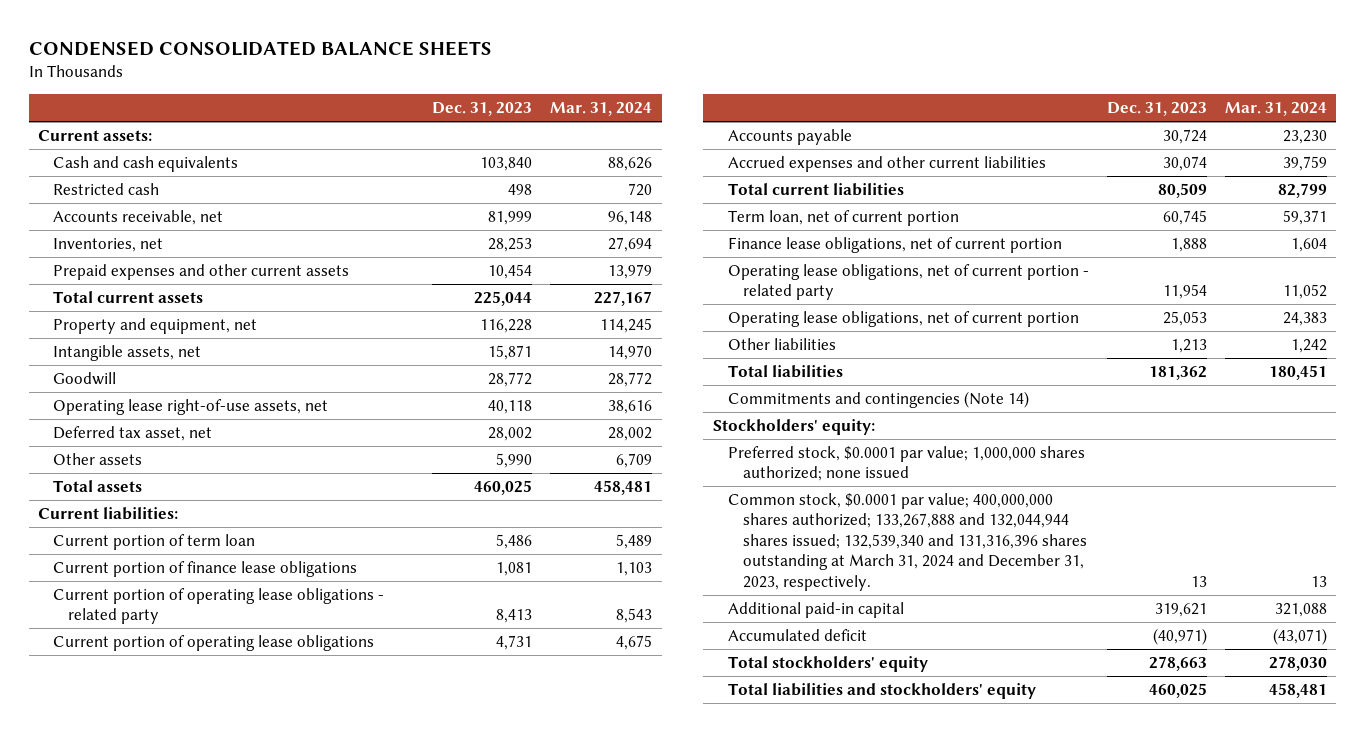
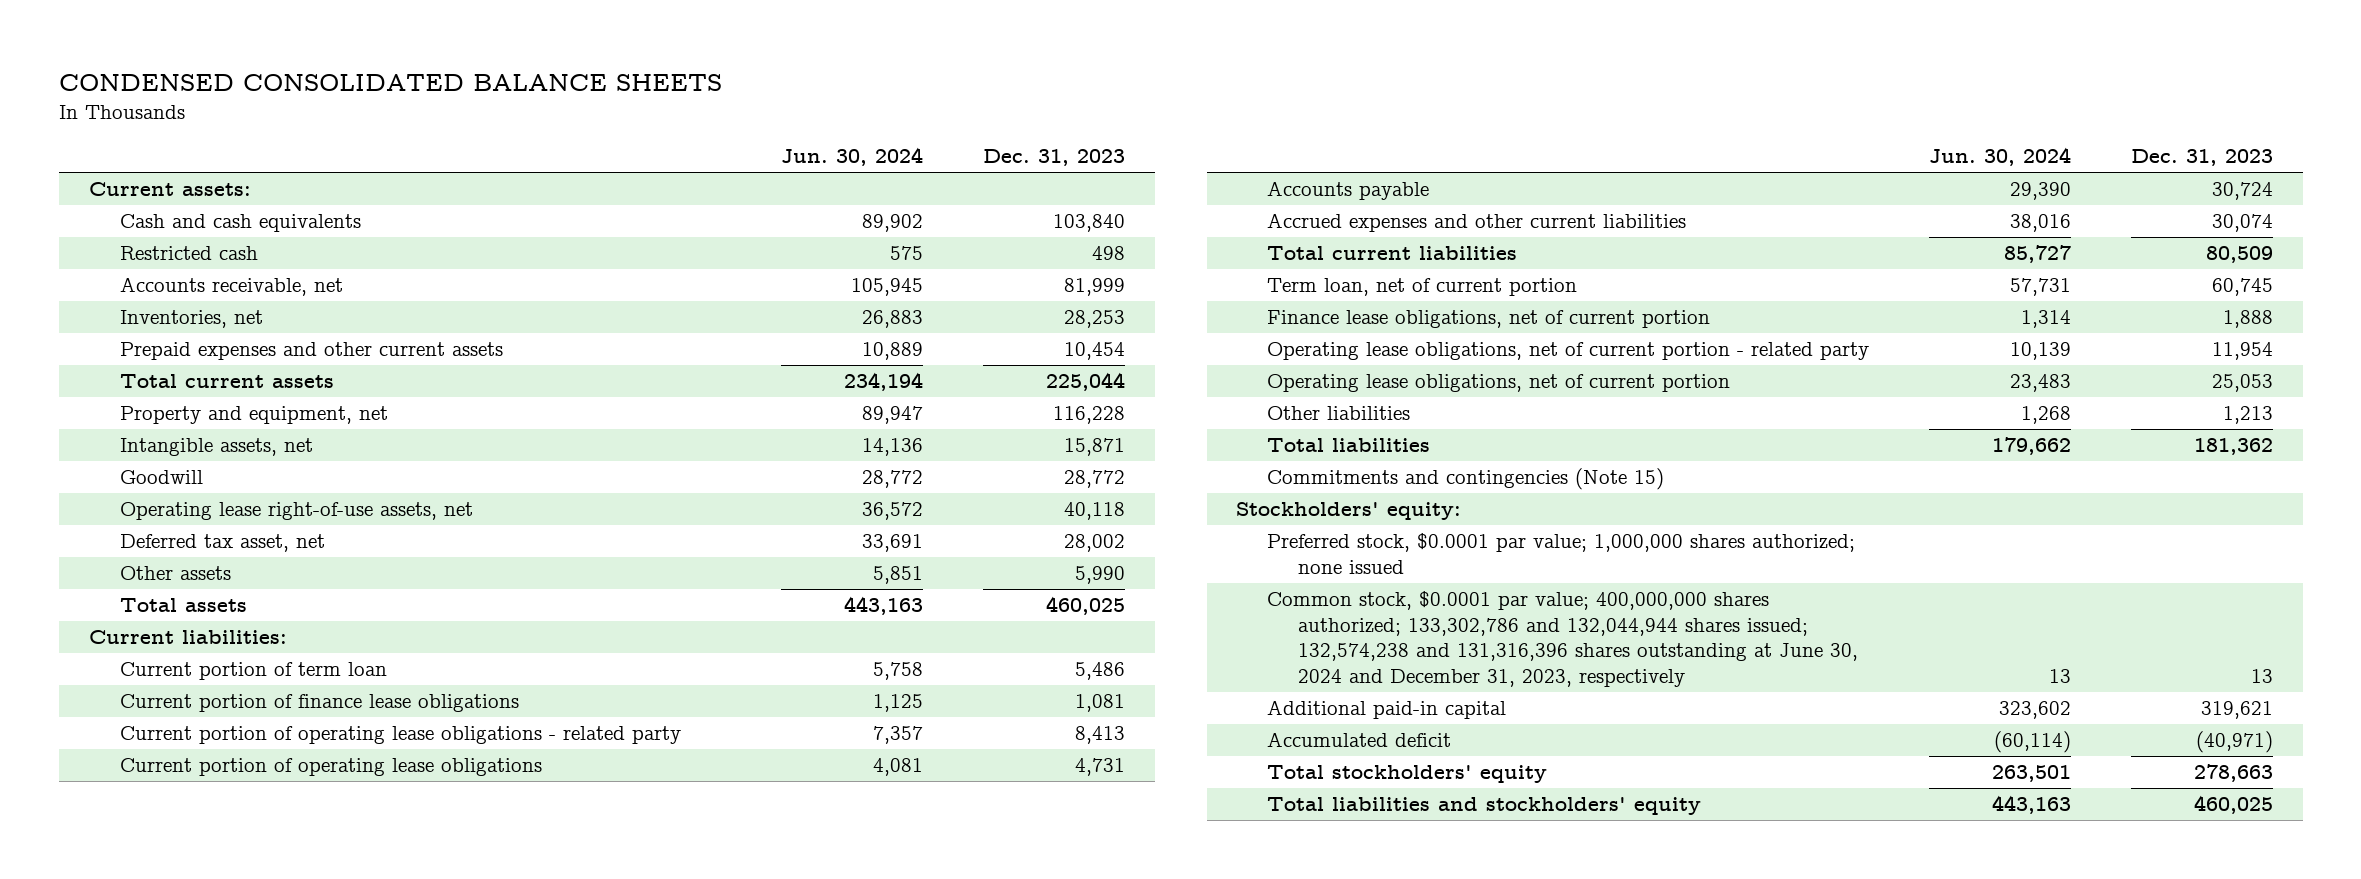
[550,101,653,116] Mar. 31, 2024 -> none
none -> [781,147,924,167] Jun. 30, 2024
[727,390,1029,408] Commitments and contingencies (Note 14) -> [1267,468,1665,491] Commitments and contingencies (Note 15)
[727,492,1087,591] Common stock, $0.0001 par value; 400,000,000 shares authorized; 133,267,888 and 132,044,944 shares issued; 132,539,340 and 131,316,396 shares outstanding at March 31, 2024 and December 31, 2023, respectively. -> [1267,591,1859,687] Common stock, $0.0001 par value; 400,000,000 shares authorized; 133,302,786 and 132,044,944 shares issued; 132,574,238 and 131,316,396 shares outstanding at June 30, 2024 and December 31, 2023, respectively

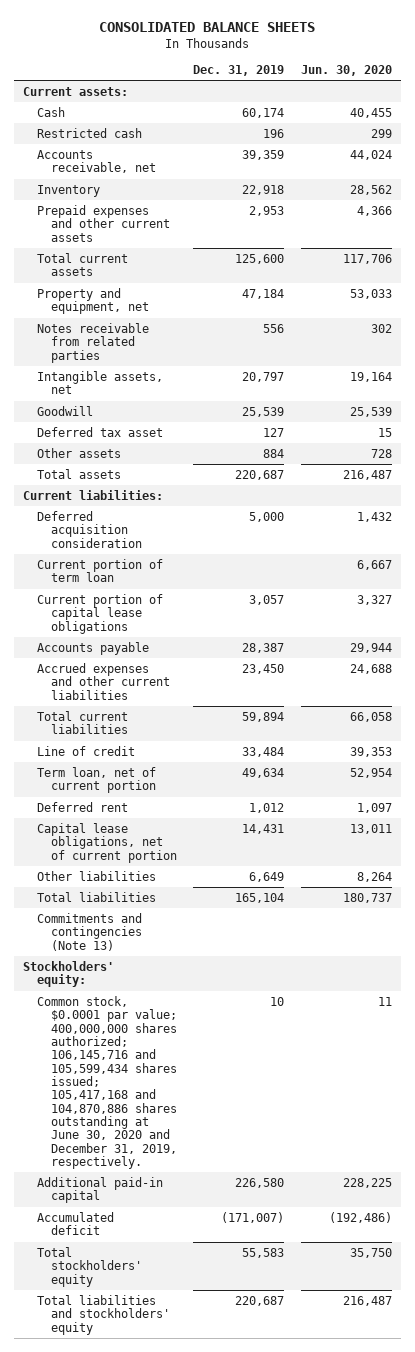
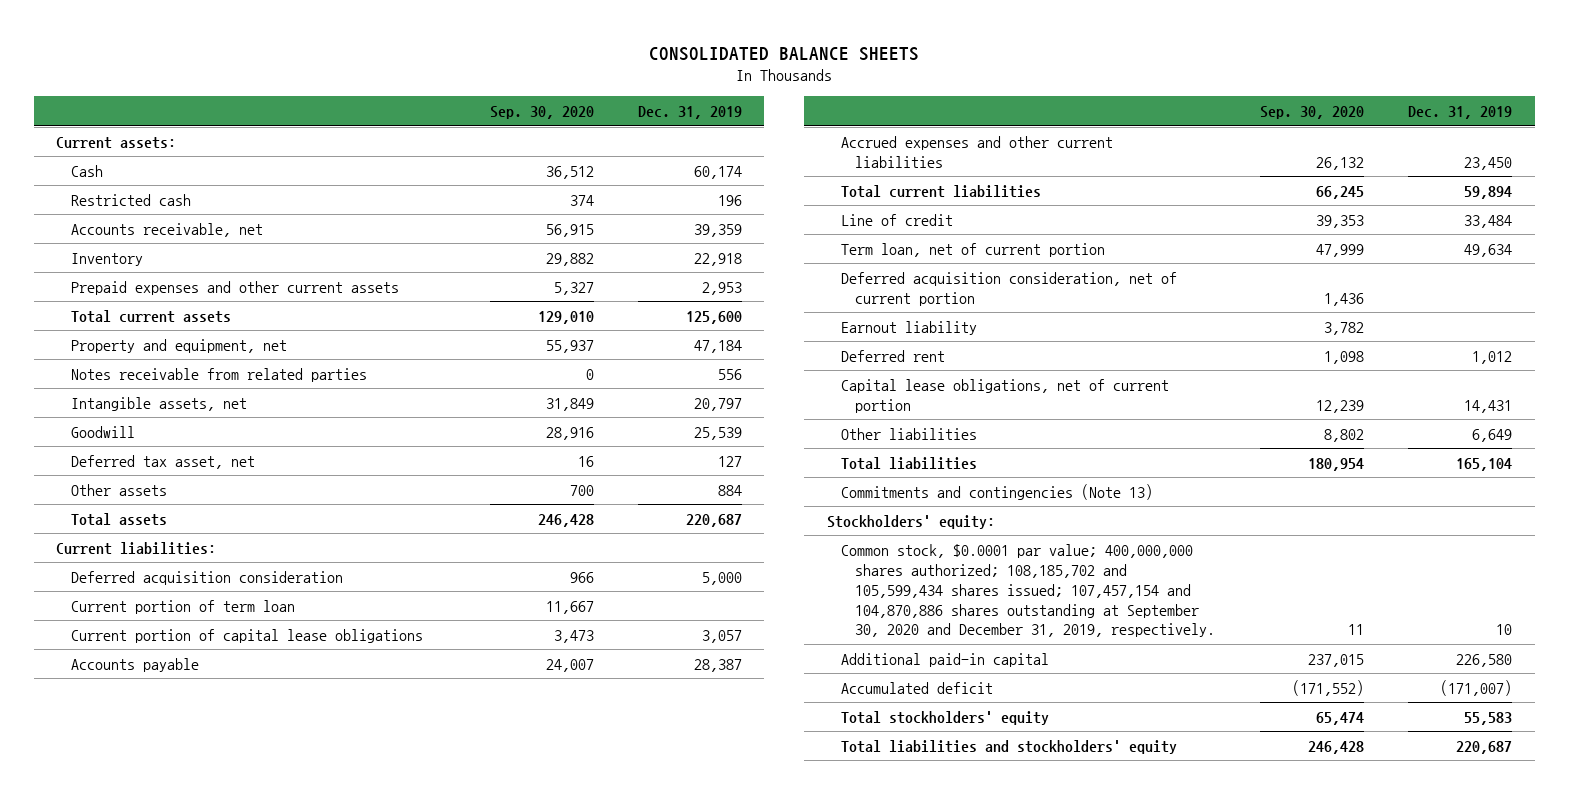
[301,64,393,76] Jun. 30, 2020 -> none
none -> [489,106,594,120] Sep. 30, 2020
[36,426,163,437] Deferred tax asset -> [70,454,255,469] Deferred tax asset, net
none -> [840,271,1177,306] Deferred acquisition consideration, net of current portion
none -> [840,320,977,335] Earnout liability
[36,995,177,1169] Common stock, $0.0001 par value; 400,000,000 shares authorized; 106,145,716 and 105,599,434 shares issued; 105,417,168 and 104,870,886 shares outstanding at June 30, 2020 and December 31, 2019, respectively. -> [840,543,1216,638] Common stock, $0.0001 par value; 400,000,000 shares authorized; 108,185,702 and 105,599,434 shares issued; 107,457,154 and 104,870,886 shares outstanding at September 30, 2020 and December 31, 2019, respectively.

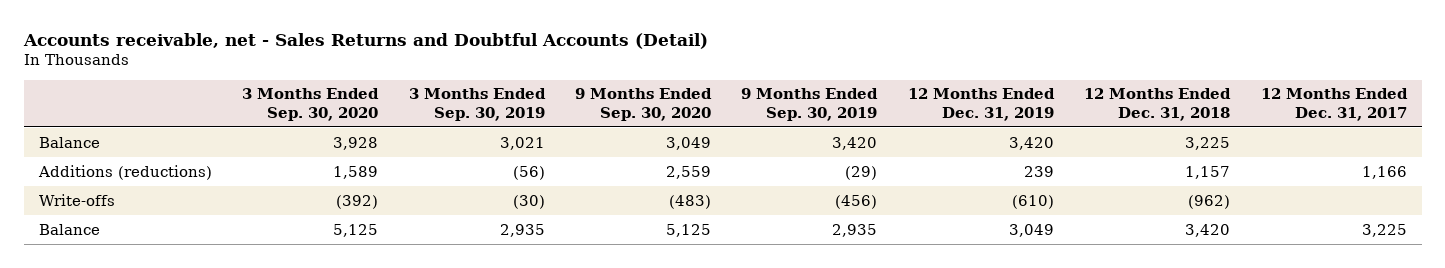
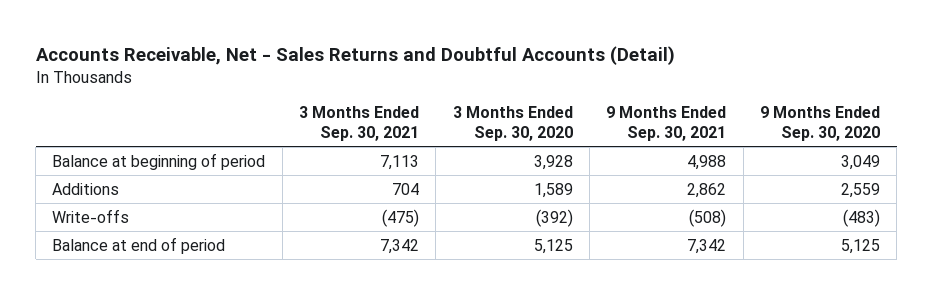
[22,33,708,50] Accounts receivable, net - Sales Returns and Doubtful Accounts (Detail) -> [35,45,675,65] Accounts Receivable, Net - Sales Returns and Doubtful Accounts (Detail)
[408,88,546,121] 3 Months Ended Sep. 30, 2019 -> none
[741,88,879,121] 9 Months Ended Sep. 30, 2019 -> none
[907,88,1055,121] 12 Months Ended Dec. 31, 2019 -> none
[1084,88,1232,121] 12 Months Ended Dec. 31, 2018 -> none
[1260,88,1408,121] 12 Months Ended Dec. 31, 2017 -> none
none -> [299,106,420,142] 3 Months Ended Sep. 30, 2021
none -> [606,106,727,142] 9 Months Ended Sep. 30, 2021
[38,136,100,148] Balance -> [52,152,266,170] Balance at beginning of period
[37,164,212,180] Additions (reductions) -> [52,182,120,195] Additions
[38,223,100,235] Balance -> [52,236,226,254] Balance at end of period

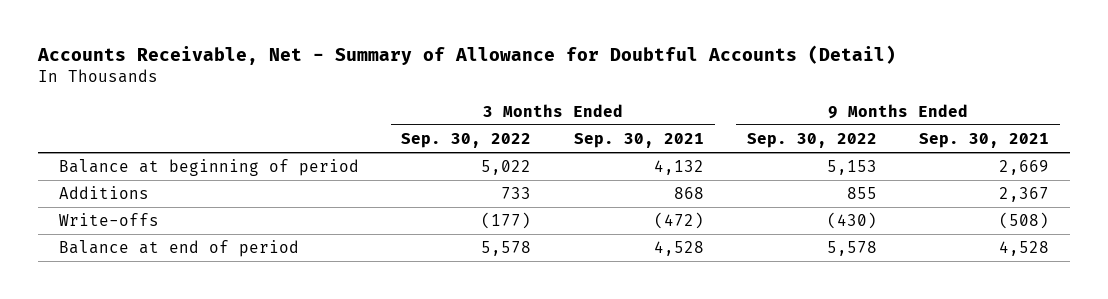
[35,45,675,65] Accounts Receivable, Net - Sales Returns and Doubtful Accounts (Detail) -> [36,45,896,66] Accounts Receivable, Net - Summary of Allowance for Doubtful Accounts (Detail)
[452,106,573,142] 3 Months Ended Sep. 30, 2020 -> none
[760,106,881,142] 9 Months Ended Sep. 30, 2020 -> none
none -> [401,132,532,148] Sep. 30, 2022
none -> [746,132,877,148] Sep. 30, 2022
[380,154,420,170] 7,113 -> [654,160,705,176] 4,132
[687,154,727,170] 4,988 -> [999,160,1050,176] 2,669
[392,182,420,195] 704 -> [674,187,705,200] 868
[687,182,727,198] 2,862 -> [999,187,1050,203] 2,367
[382,208,420,227] (475) -> [654,212,705,230] (472)
[380,238,420,254] 7,342 -> [654,241,705,257] 4,528
[687,238,727,254] 7,342 -> [999,241,1050,257] 4,528

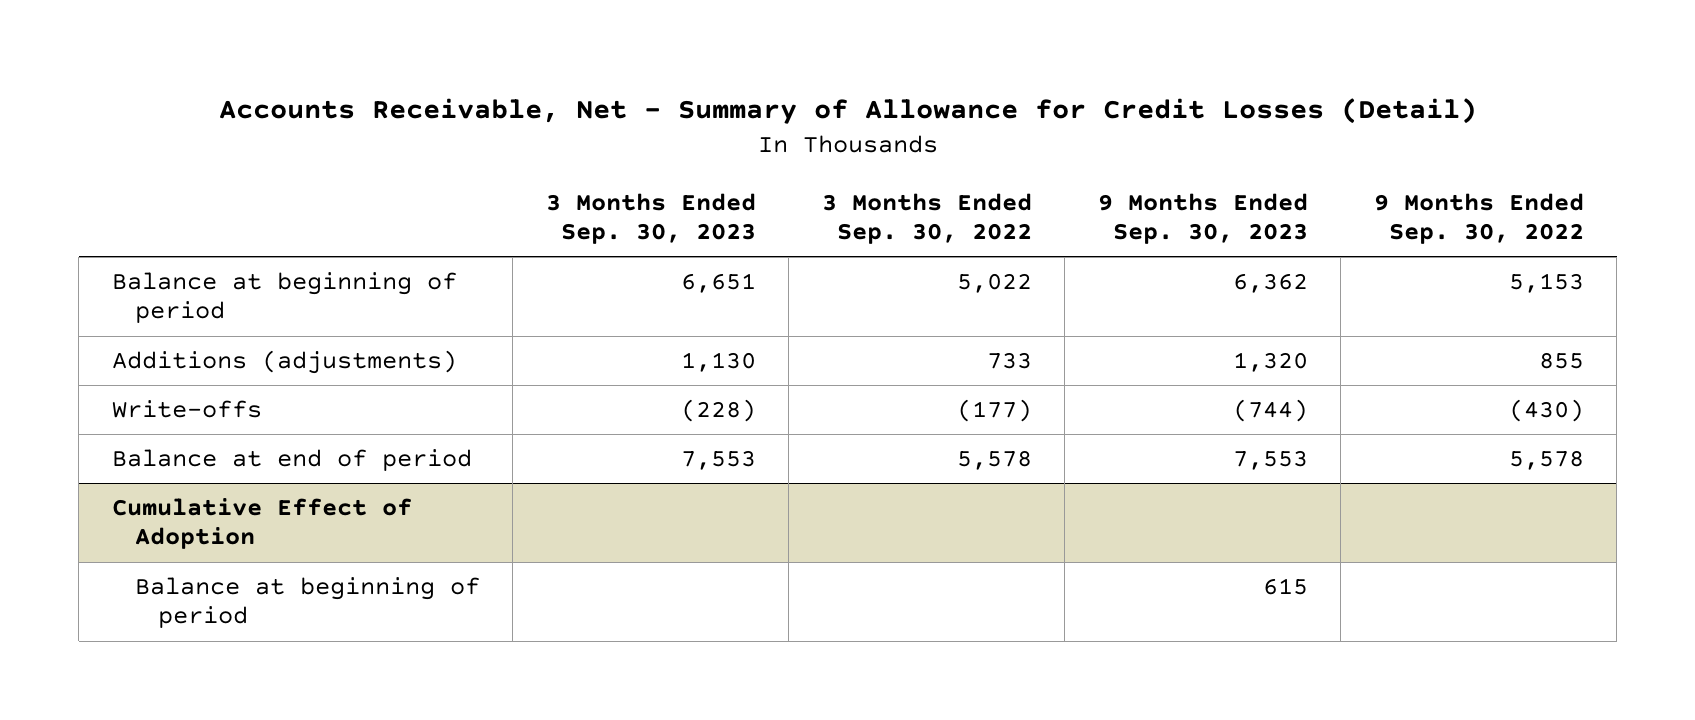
[36,45,896,66] Accounts Receivable, Net - Summary of Allowance for Doubtful Accounts (Detail) -> [218,97,1477,124] Accounts Receivable, Net - Summary of Allowance for Credit Losses (Detail)
[574,132,705,148] Sep. 30, 2021 -> none
[919,132,1050,148] Sep. 30, 2021 -> none
none -> [545,192,756,244] 3 Months Ended Sep. 30, 2023
none -> [1097,192,1308,244] 9 Months Ended Sep. 30, 2023
[58,186,149,200] Additions -> [111,350,457,375] Additions (adjustments)
none -> [111,498,412,550] Cumulative Effect of Adoption
none -> [134,577,480,629] Balance at beginning of period

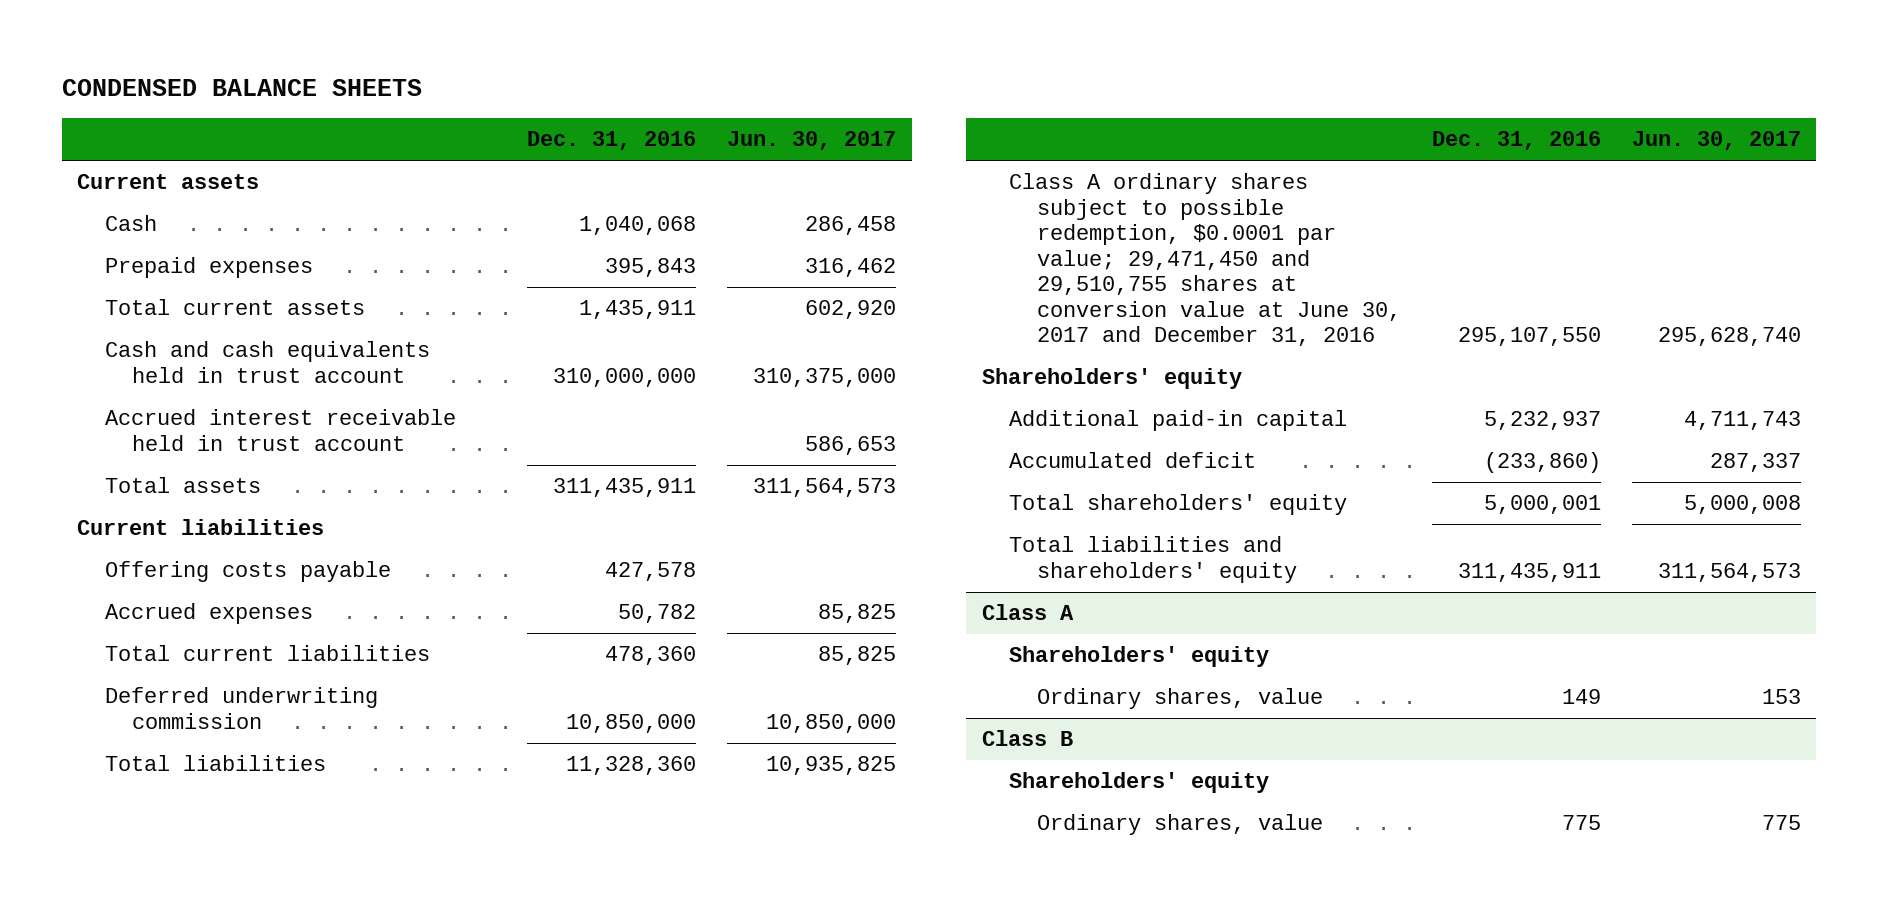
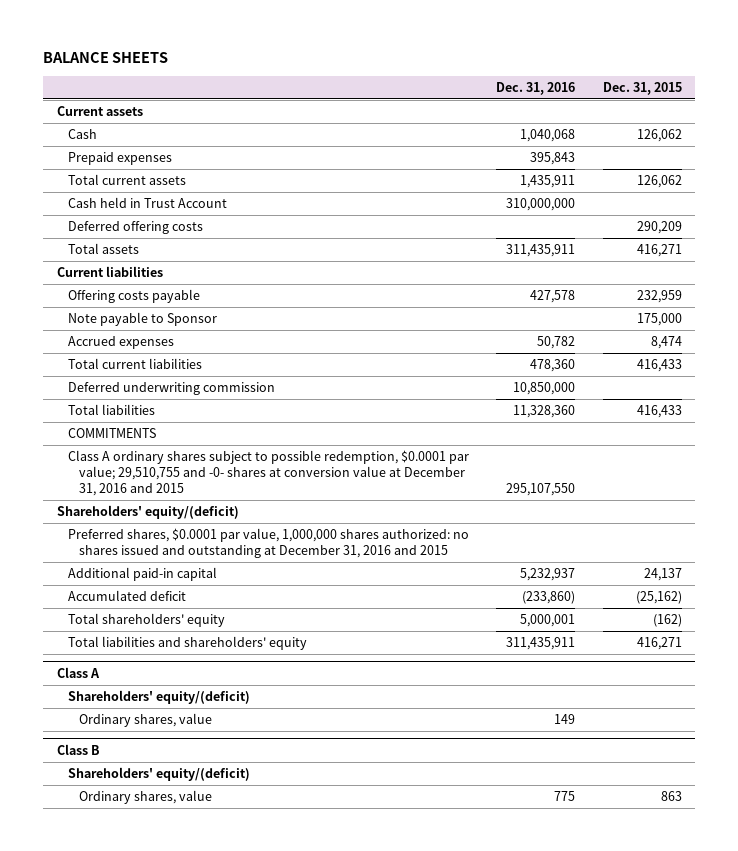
[61,78,422,96] CONDENSED BALANCE SHEETS -> [43,51,169,63] BALANCE SHEETS
[727,131,897,151] Jun. 30, 2017 -> none
none -> [602,81,682,95] Dec. 31, 2015
[104,409,456,451] Accrued interest receivable held in trust account -> none
[104,341,430,383] Cash and cash equivalents held in trust account -> [67,197,227,209] Cash held in Trust Account
none -> [67,221,203,235] Deferred offering costs
none -> [67,312,217,327] Note payable to Sponsor
none -> [67,428,156,439] COMMITMENTS
[1009,173,1401,347] Class A ordinary shares subject to possible redemption, $0.0001 par value; 29,471,450 and 29,510,755 shares at conversion value at June 30, 2017 and December 31, 2016 -> [67,450,469,497] Class A ordinary shares subject to possible redemption, $0.0001 par value; 29,510,755 and -0- shares at conversion value at December 31, 2016 and 2015
[981,368,1242,390] Shareholders' equity -> [56,505,239,520] Shareholders' equity/(deficit)
none -> [67,528,469,559] Preferred shares, $0.0001 par value, 1,000,000 shares authorized: no shares issued and outstanding at December 31, 2016 and 2015
[1009,646,1270,668] Shareholders' equity -> [67,690,250,705] Shareholders' equity/(deficit)
[1009,772,1270,794] Shareholders' equity -> [67,767,250,782] Shareholders' equity/(deficit)

